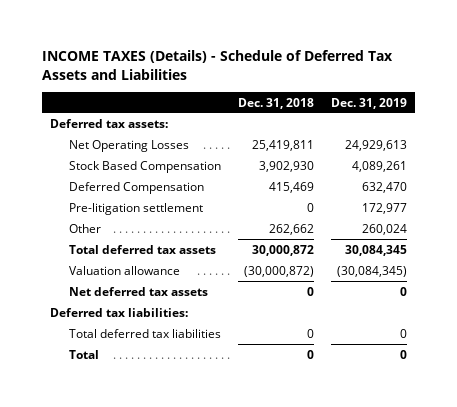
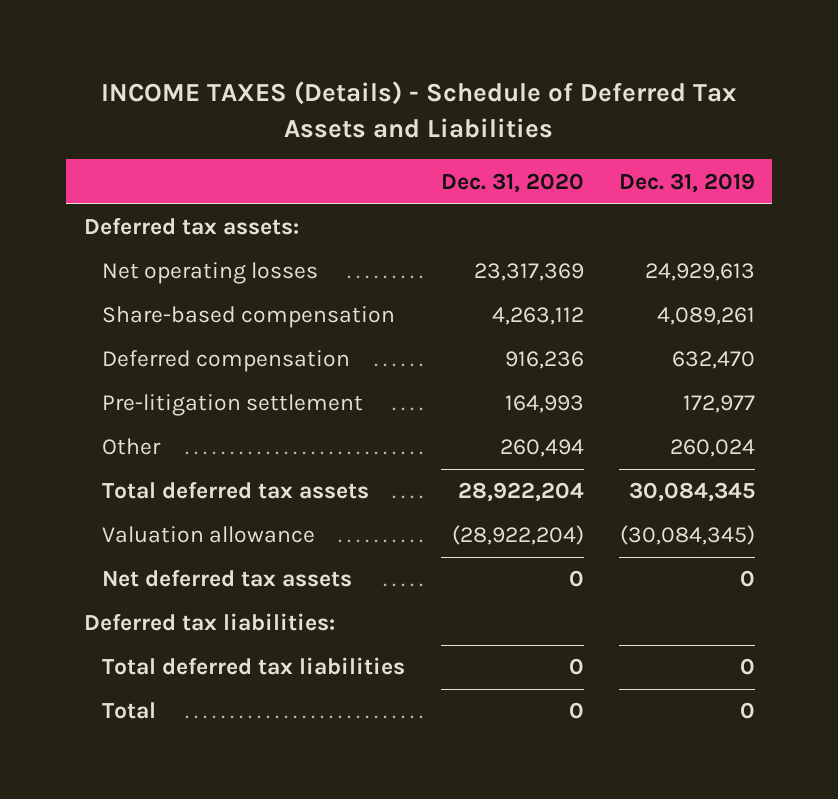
[238,97,315,109] Dec. 31, 2018 -> none
none -> [440,172,584,193] Dec. 31, 2020
[69,139,190,152] Net Operating Losses -> [102,262,319,285] Net operating losses
[69,160,222,173] Stock Based Compensation -> [102,306,396,329] Share-based compensation
[69,181,205,194] Deferred Compensation -> [102,350,351,373] Deferred compensation

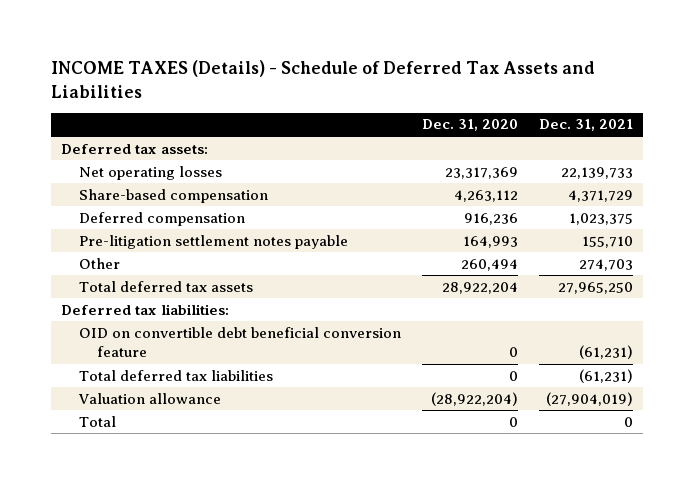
[618,172,755,193] Dec. 31, 2019 -> none
none -> [538,119,633,132] Dec. 31, 2021
[102,394,364,417] Pre-litigation settlement -> [79,234,349,249] Pre-litigation settlement notes payable
[102,570,353,588] Net deferred tax assets -> none
none -> [79,326,402,358] OID on convertible debt beneficial conversion feature
[102,526,316,544] Valuation allowance -> [78,392,222,404] Valuation allowance

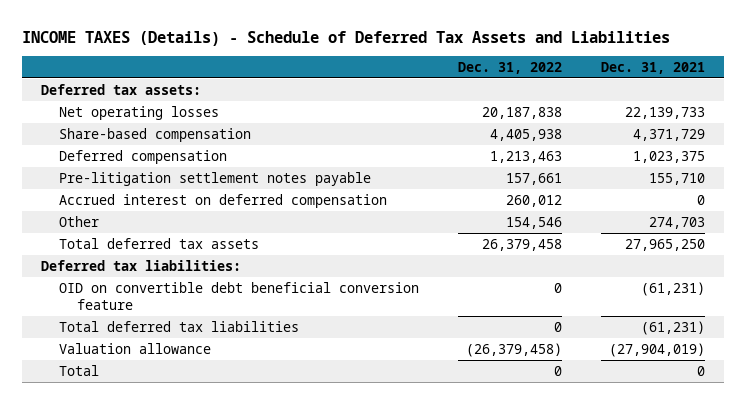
[421,119,518,132] Dec. 31, 2020 -> none
none -> [457,62,562,75] Dec. 31, 2022
none -> [59,193,388,208] Accrued interest on deferred compensation

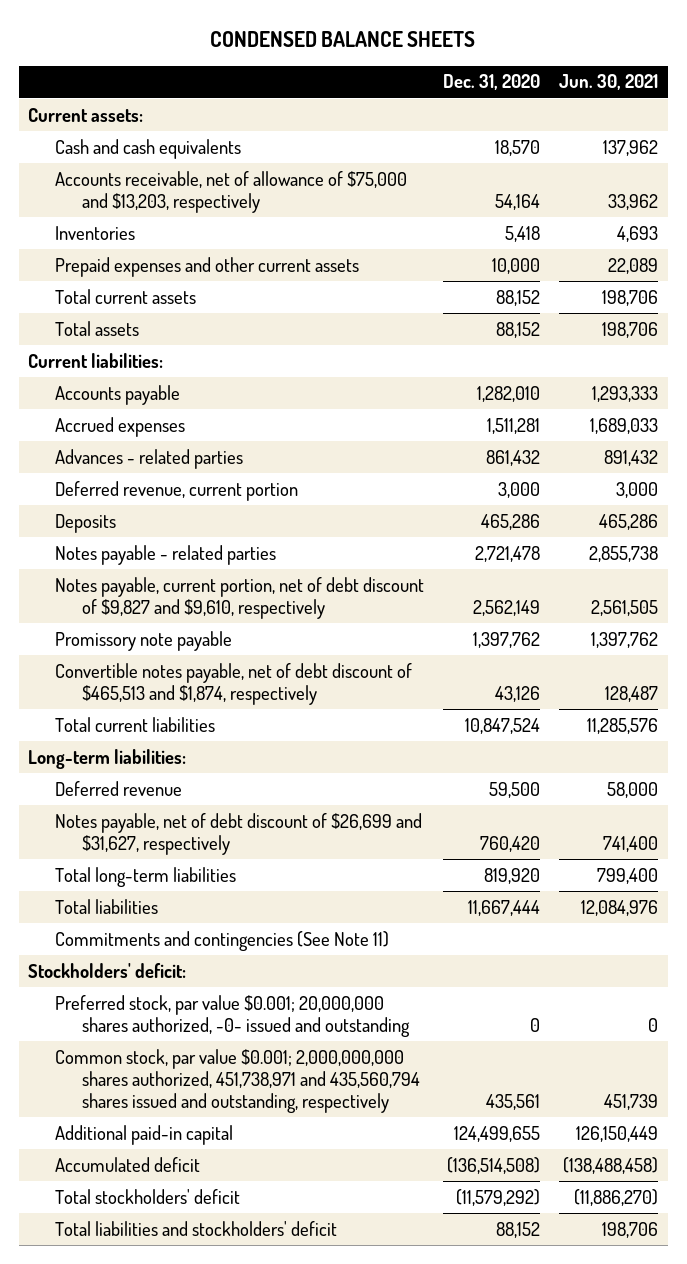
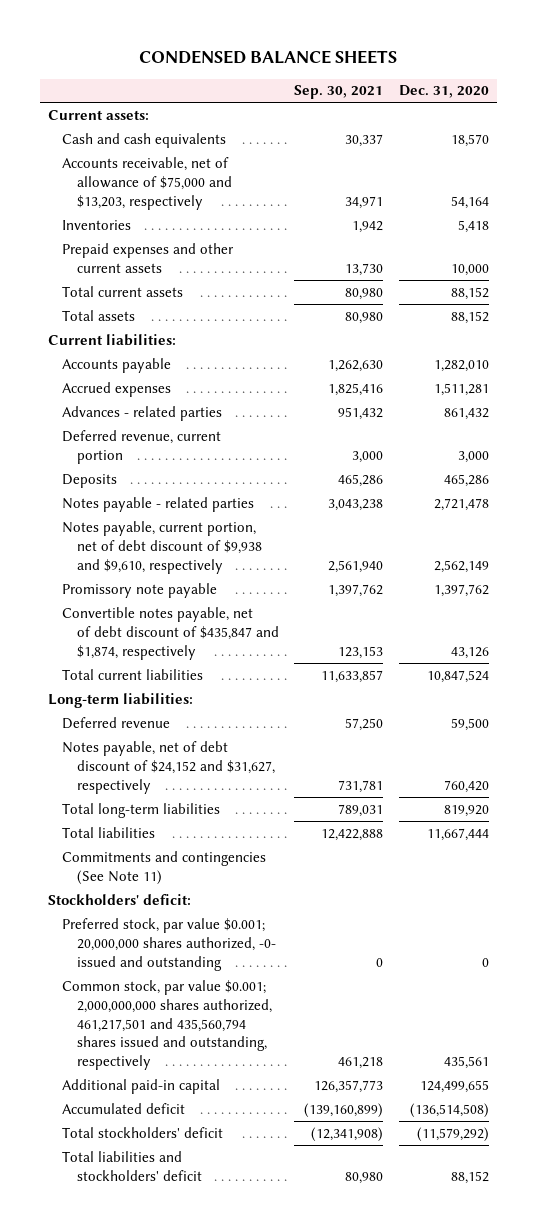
[559,74,659,91] Jun. 30, 2021 -> none
none -> [294,85,384,100] Sep. 30, 2021
[55,576,425,619] Notes payable, current portion, net of debt discount of $9,827 and $9,610, respectively -> [62,520,262,574] Notes payable, current portion, net of debt discount of $9,938 and $9,610, respectively
[55,662,413,705] Convertible notes payable, net of debt discount of $465,513 and $1,874, respectively -> [62,606,279,660] Convertible notes payable, net of debt discount of $435,847 and $1,874, respectively
[55,812,423,855] Notes payable, net of debt discount of $26,699 and $31,627, respectively -> [62,740,275,794] Notes payable, net of debt discount of $24,152 and $31,627, respectively
[55,1048,421,1113] Common stock, par value $0.001; 2,000,000,000 shares authorized, 451,738,971 and 435,560,794 shares issued and outstanding, respectively -> [62,979,272,1071] Common stock, par value $0.001; 2,000,000,000 shares authorized, 461,217,501 and 435,560,794 shares issued and outstanding, respectively

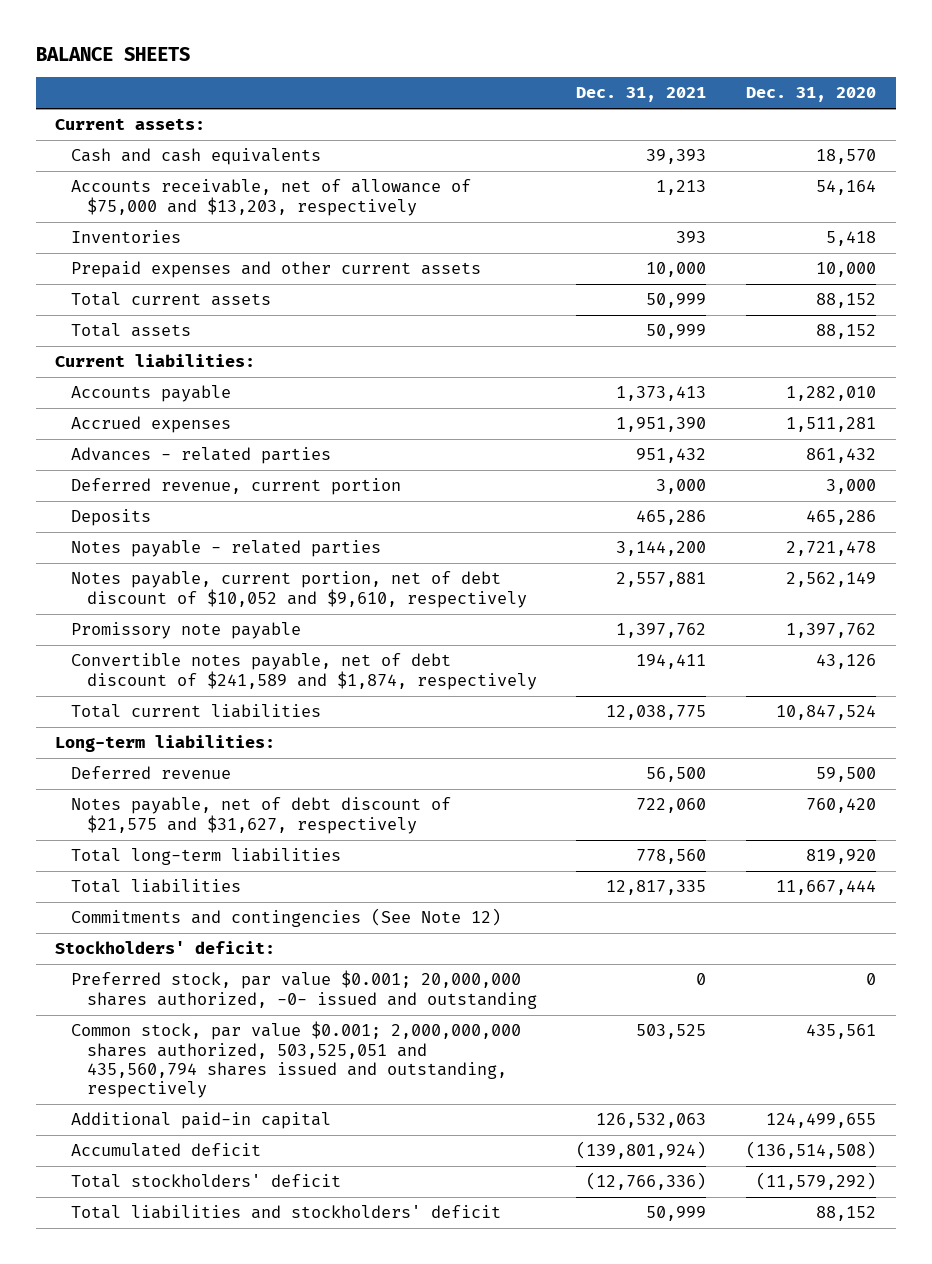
[139,50,398,65] CONDENSED BALANCE SHEETS -> [35,46,190,61] BALANCE SHEETS
[294,85,384,100] Sep. 30, 2021 -> none
none -> [576,87,707,103] Dec. 31, 2021
[62,520,262,574] Notes payable, current portion, net of debt discount of $9,938 and $9,610, respectively -> [70,571,527,608] Notes payable, current portion, net of debt discount of $10,052 and $9,610, respectively
[62,606,279,660] Convertible notes payable, net of debt discount of $435,847 and $1,874, respectively -> [70,653,537,690] Convertible notes payable, net of debt discount of $241,589 and $1,874, respectively
[62,740,275,794] Notes payable, net of debt discount of $24,152 and $31,627, respectively -> [70,797,451,834] Notes payable, net of debt discount of $21,575 and $31,627, respectively
[62,850,267,885] Commitments and contingencies (See Note 11) -> [70,908,501,928] Commitments and contingencies (See Note 12)
[62,979,272,1071] Common stock, par value $0.001; 2,000,000,000 shares authorized, 461,217,501 and 435,560,794 shares issued and outstanding, respectively -> [70,1021,521,1099] Common stock, par value $0.001; 2,000,000,000 shares authorized, 503,525,051 and 435,560,794 shares issued and outstanding, respectively

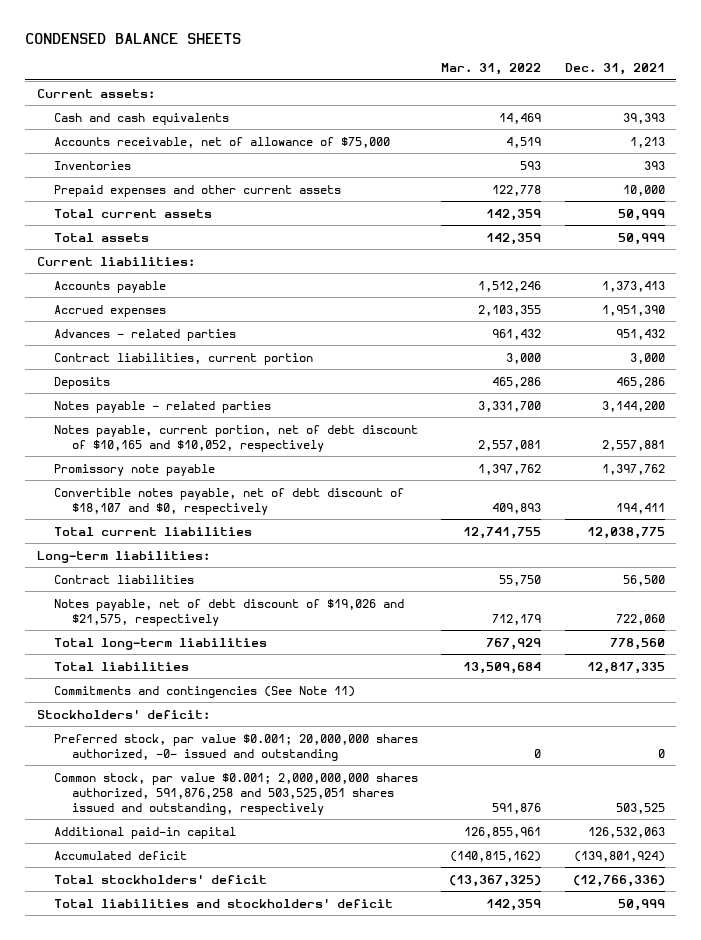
[35,46,190,61] BALANCE SHEETS -> [24,32,241,44] CONDENSED BALANCE SHEETS
[746,87,877,103] Dec. 31, 2020 -> none
none -> [441,63,542,76] Mar. 31, 2022
[70,179,471,216] Accounts receivable, net of allowance of $75,000 and $13,203, respectively -> [54,136,391,148] Accounts receivable, net of allowance of $75,000
[70,478,401,496] Deferred revenue, current portion -> [54,352,314,365] Contract liabilities, current portion
[70,571,527,608] Notes payable, current portion, net of debt discount of $10,052 and $9,610, respectively -> [54,424,419,452] Notes payable, current portion, net of debt discount of $10,165 and $10,052, respectively
[70,653,537,690] Convertible notes payable, net of debt discount of $241,589 and $1,874, respectively -> [54,487,405,515] Convertible notes payable, net of debt discount of $18,107 and $0, respectively
[70,766,231,780] Deferred revenue -> [54,574,195,584] Contract liabilities
[70,797,451,834] Notes payable, net of debt discount of $21,575 and $31,627, respectively -> [54,598,405,626] Notes payable, net of debt discount of $19,026 and $21,575, respectively
[70,908,501,928] Commitments and contingencies (See Note 12) -> [54,685,356,698] Commitments and contingencies (See Note 11)
[70,1021,521,1099] Common stock, par value $0.001; 2,000,000,000 shares authorized, 503,525,051 and 435,560,794 shares issued and outstanding, respectively -> [54,772,419,815] Common stock, par value $0.001; 2,000,000,000 shares authorized, 591,876,258 and 503,525,051 shares issued and outstanding, respectively

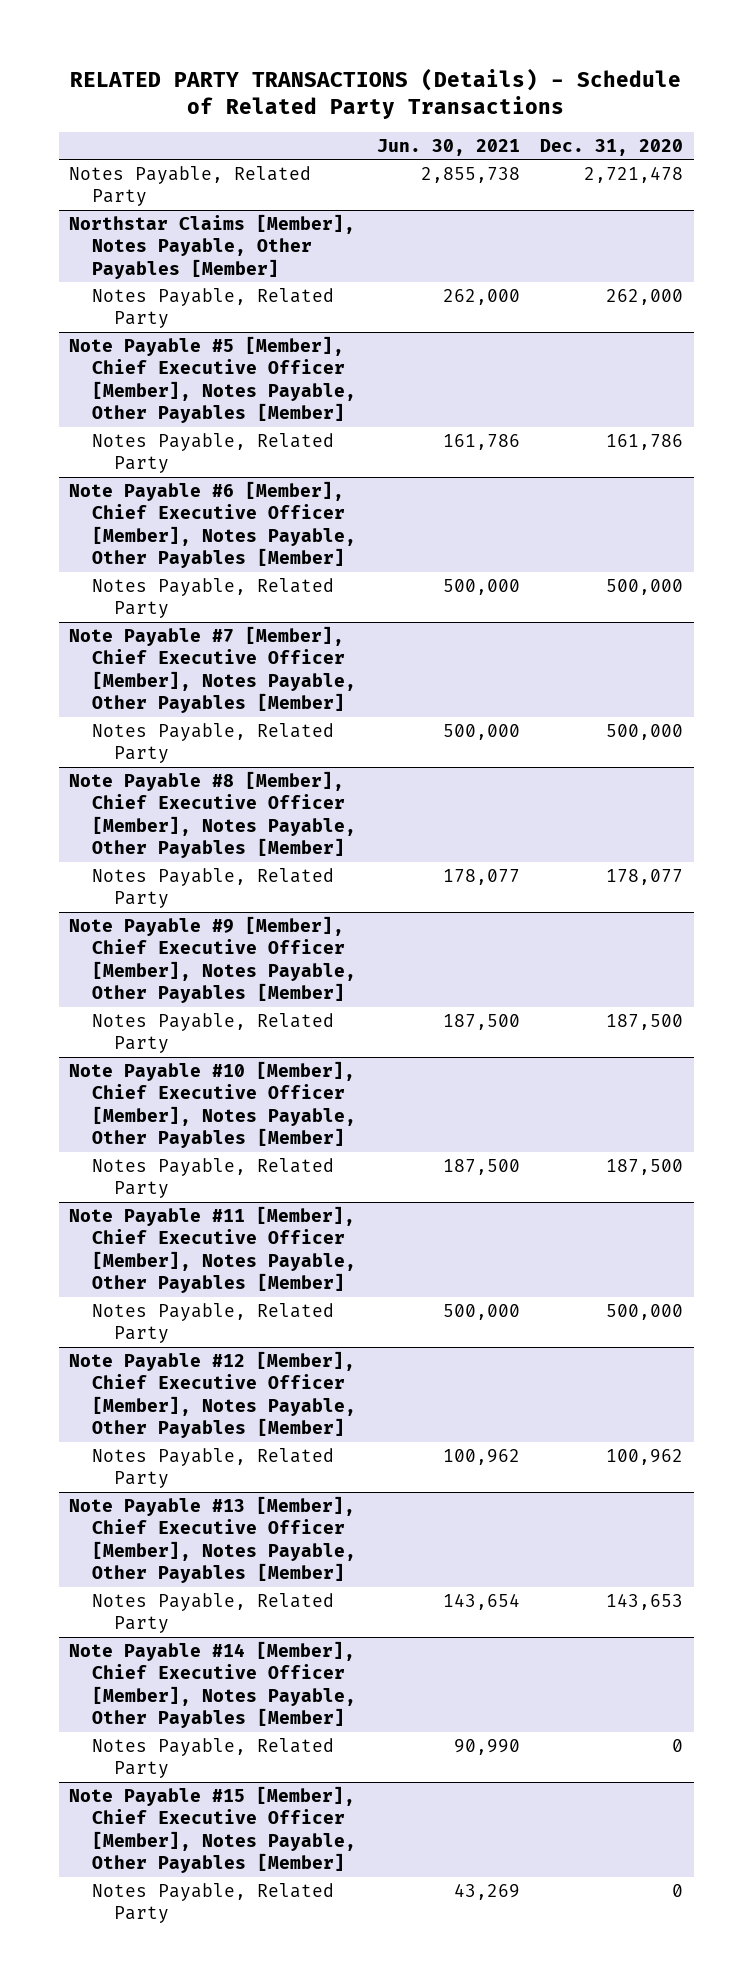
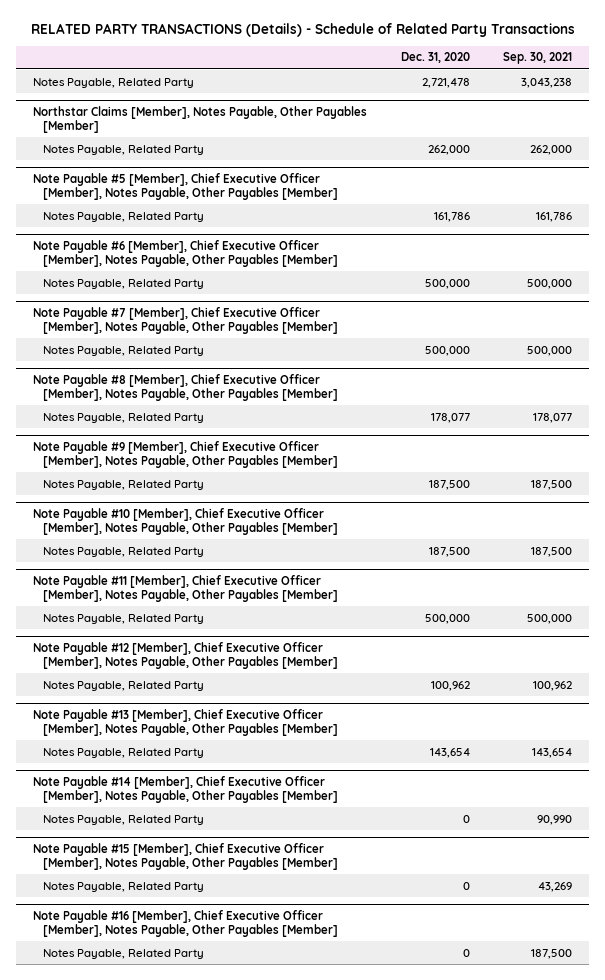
[376,138,520,156] Jun. 30, 2021 -> none
none -> [503,52,573,65] Sep. 30, 2021
[606,1592,684,1610] 143,653 -> [429,747,470,758] 143,654
none -> [32,909,339,938] Note Payable #16 [Member], Chief Executive Officer [Member], Notes Payable, Other Payables [Member]
none -> [43,948,205,959] Notes Payable, Related Party

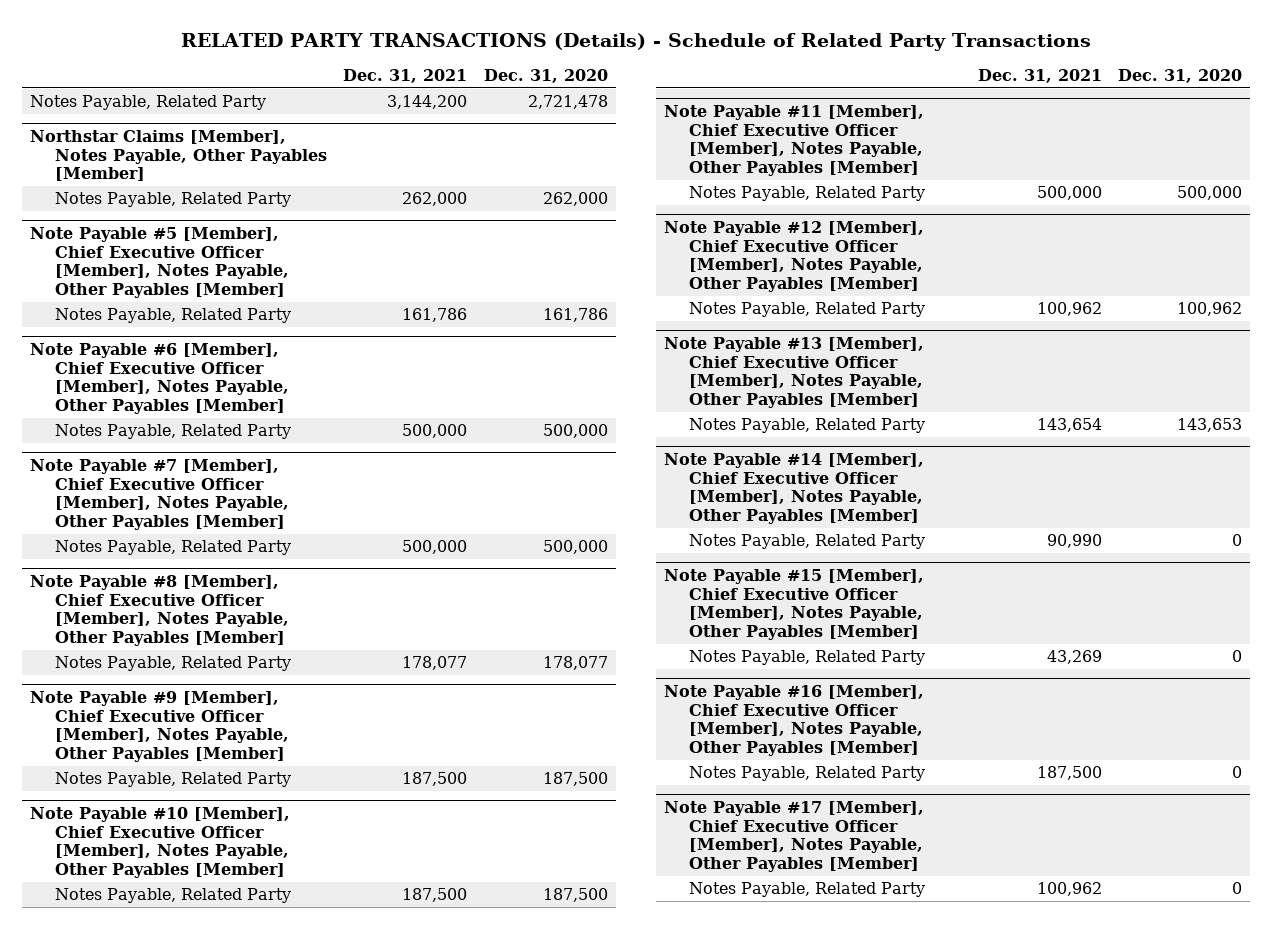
[503,52,573,65] Sep. 30, 2021 -> none
none -> [343,69,468,84] Dec. 31, 2021
[429,747,470,758] 143,654 -> [1177,418,1243,433] 143,653
none -> [664,800,925,873] Note Payable #17 [Member], Chief Executive Officer [Member], Notes Payable, Other Payables [Member]
none -> [689,882,926,898] Notes Payable, Related Party

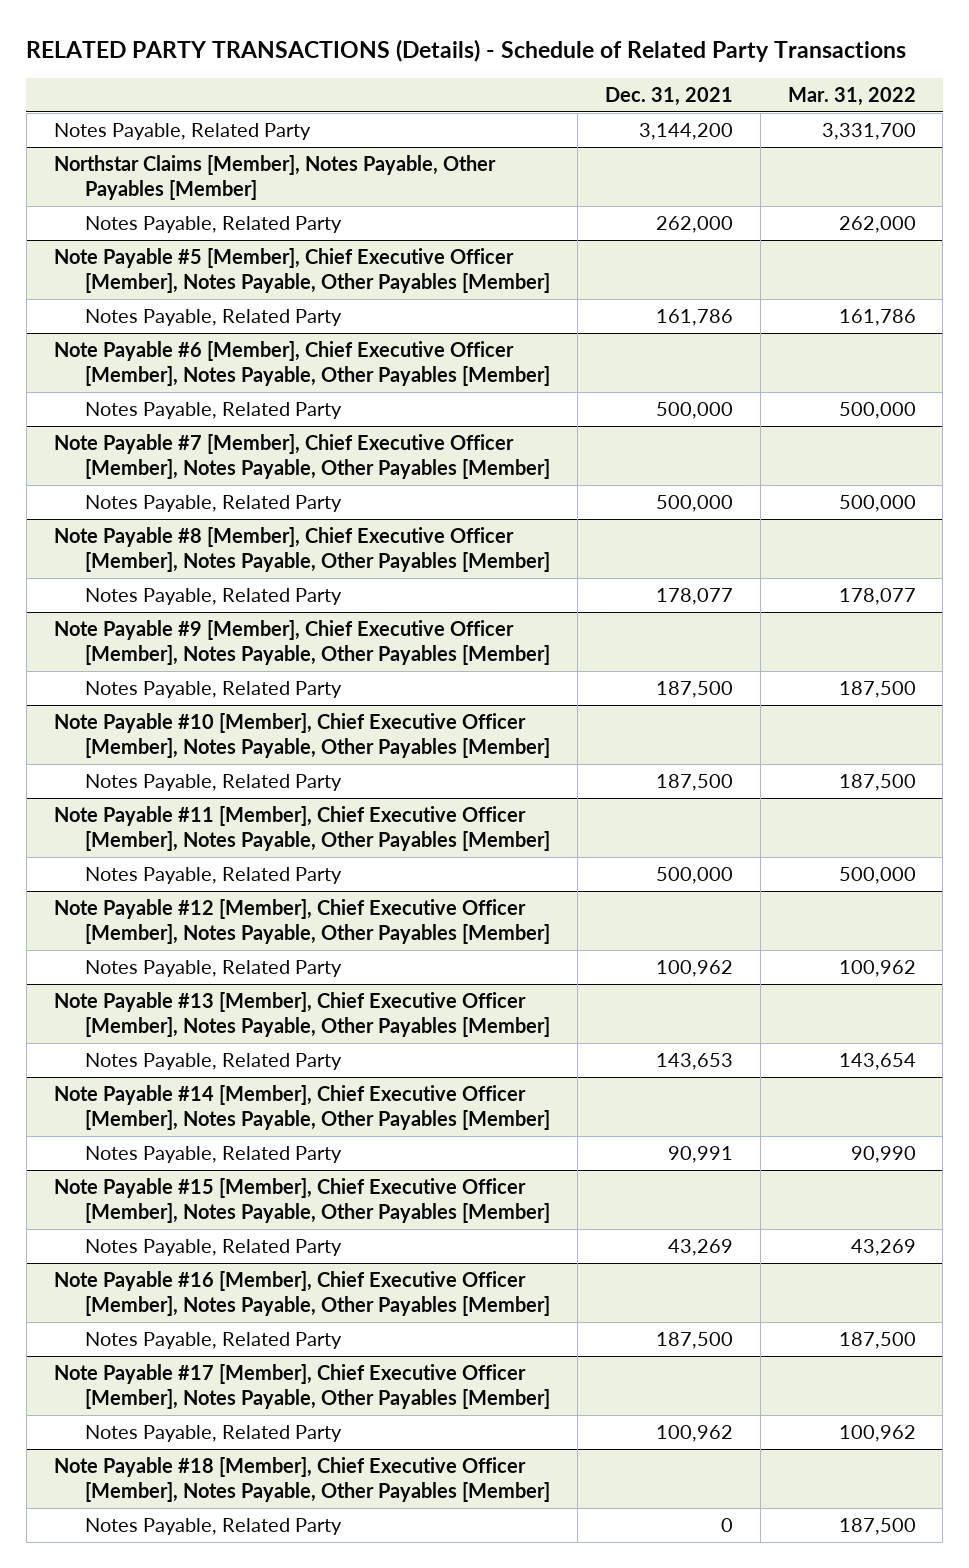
[483,69,608,84] Dec. 31, 2020 -> none
none -> [787,87,916,107] Mar. 31, 2022
[1036,418,1102,433] 143,654 -> [656,1053,734,1071] 143,653
[1046,534,1102,549] 90,990 -> [668,1146,734,1164] 90,991
none -> [53,1457,551,1502] Note Payable #18 [Member], Chief Executive Officer [Member], Notes Payable, Other Payables [Member]
none -> [85,1518,343,1536] Notes Payable, Related Party

